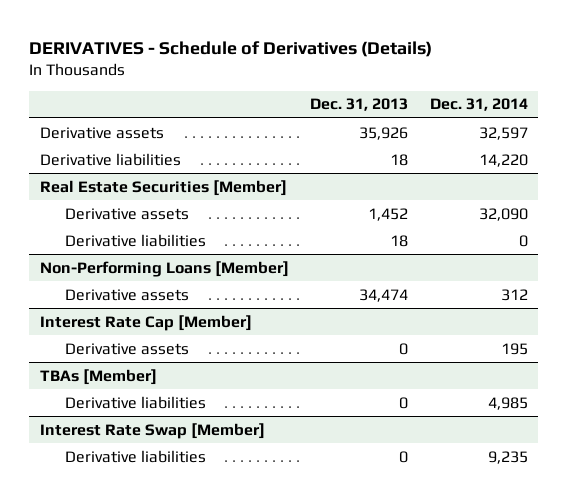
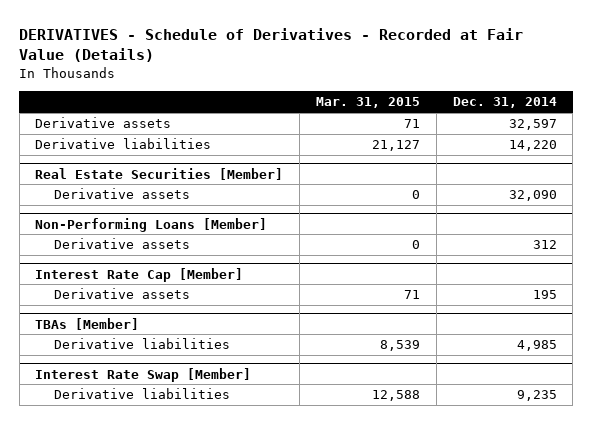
[29,40,433,57] DERIVATIVES - Schedule of Derivatives (Details) -> [19,27,524,62] DERIVATIVES - Schedule of Derivatives - Recorded at Fair Value (Details)
[310,98,409,112] Dec. 31, 2013 -> none
none -> [316,97,421,109] Mar. 31, 2015
[64,233,206,247] Derivative liabilities -> none

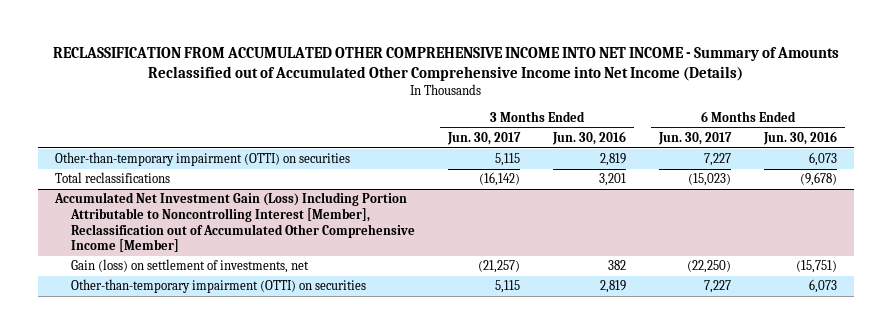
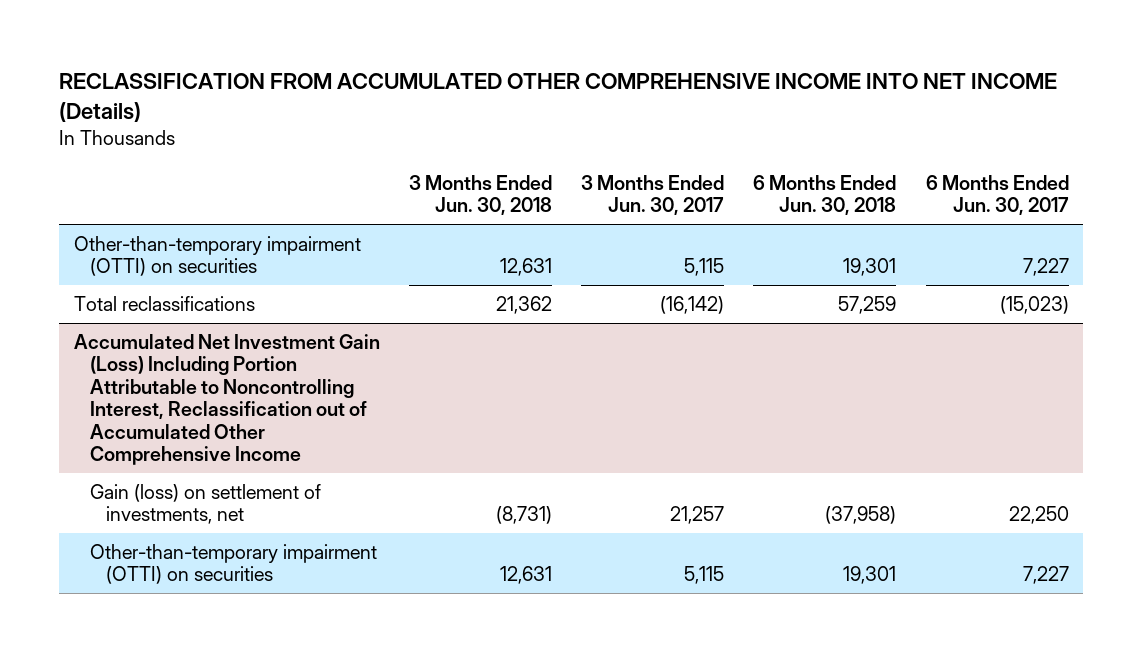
[52,46,839,81] RECLASSIFICATION FROM ACCUMULATED OTHER COMPREHENSIVE INCOME INTO NET INCOME - Summary of Amounts Reclassified out of Accumulated Other Comprehensive Income into Net Income (Details) -> [58,72,1057,122] RECLASSIFICATION FROM ACCUMULATED OTHER COMPREHENSIVE INCOME INTO NET INCOME (Details)
[552,131,627,146] Jun. 30, 2016 -> none
[763,131,838,146] Jun. 30, 2016 -> none
none -> [408,174,552,216] 3 Months Ended Jun. 30, 2018
none -> [753,174,897,216] 6 Months Ended Jun. 30, 2018
[53,192,416,253] Accumulated Net Investment Gain (Loss) Including Portion Attributable to Noncontrolling Interest [Member], Reclassification out of Accumulated Other Comprehensive Income [Member] -> [73,333,380,466] Accumulated Net Investment Gain (Loss) Including Portion Attributable to Noncontrolling Interest, Reclassification out of Accumulated Other Comprehensive Income
[478,260,521,274] (21,257) -> [670,506,725,525] 21,257
[687,260,732,274] (22,250) -> [1008,506,1069,525] 22,250

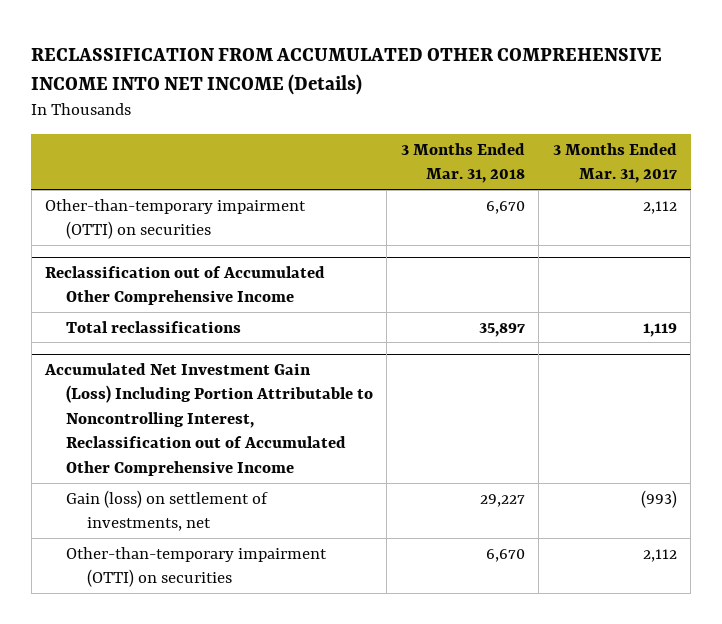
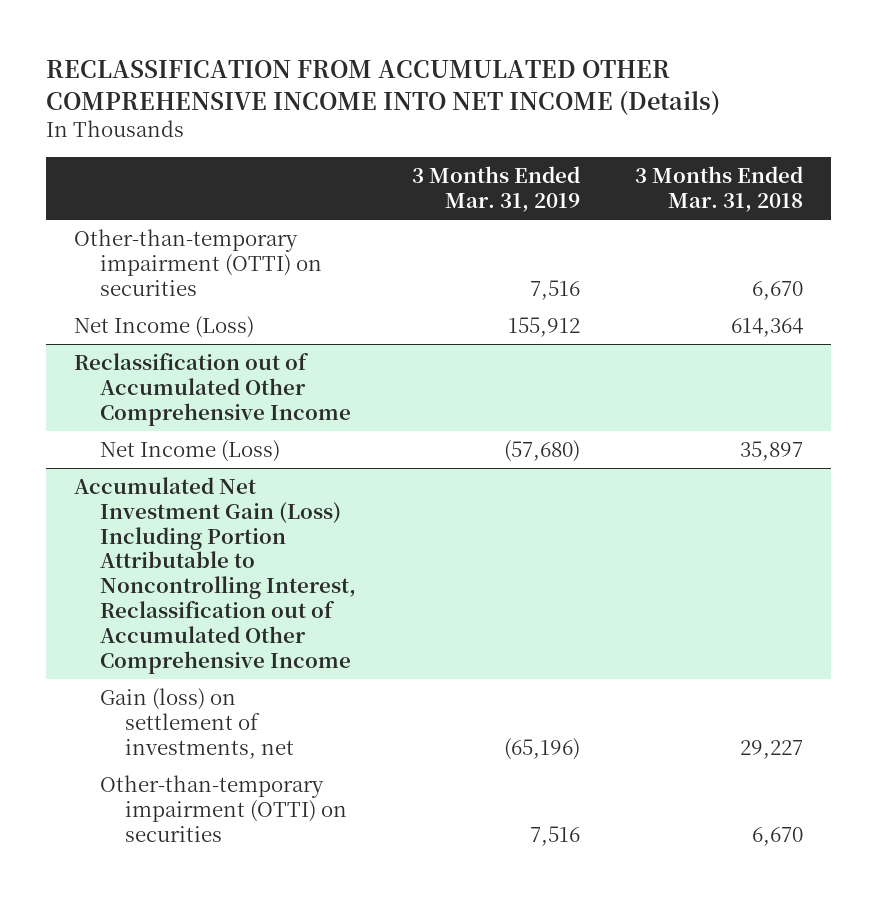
[552,142,677,184] 3 Months Ended Mar. 31, 2017 -> none
none -> [411,166,580,213] 3 Months Ended Mar. 31, 2019
none -> [74,316,255,339] Net Income (Loss)
[66,320,242,333] Total reclassifications -> [99,440,280,463] Net Income (Loss)

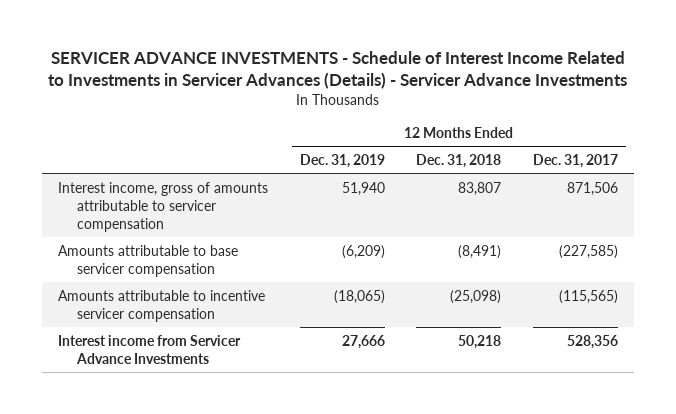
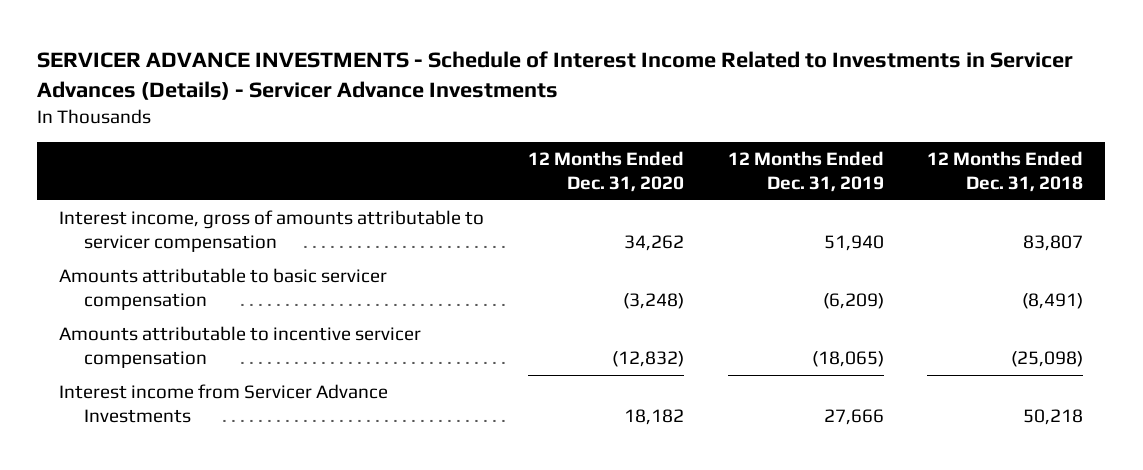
[533,153,619,168] Dec. 31, 2017 -> none
none -> [527,151,684,192] 12 Months Ended Dec. 31, 2020
[57,244,238,277] Amounts attributable to base servicer compensation -> [59,268,388,311] Amounts attributable to basic servicer compensation

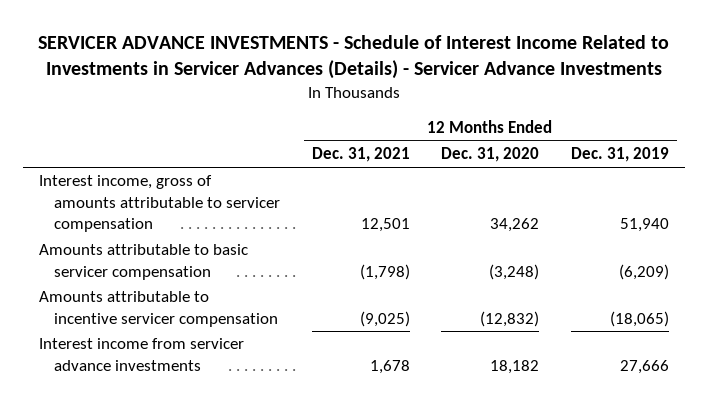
[927,151,1084,192] 12 Months Ended Dec. 31, 2018 -> none
none -> [311,147,410,163] Dec. 31, 2021
[59,384,389,424] Interest income from Servicer Advance Investments -> [38,338,244,371] Interest income from servicer advance investments

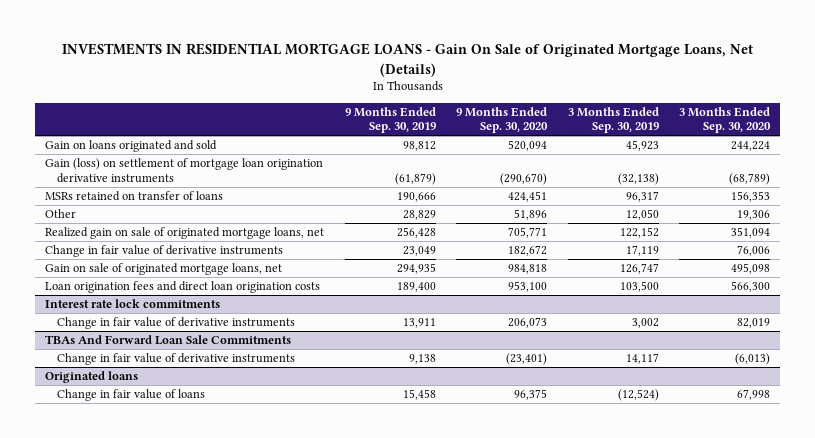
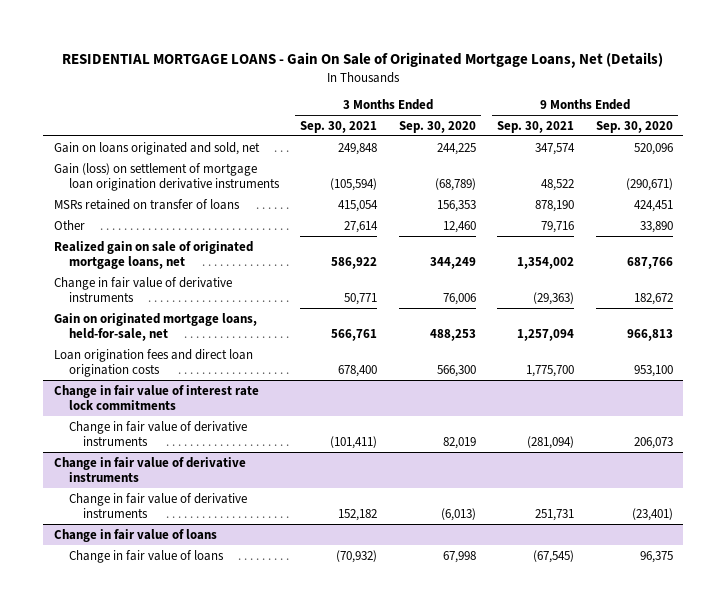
[61,43,753,77] INVESTMENTS IN RESIDENTIAL MORTGAGE LOANS - Gain On Sale of Originated Mortgage Loans, Net (Details) -> [62,51,664,68] RESIDENTIAL MORTGAGE LOANS - Gain On Sale of Originated Mortgage Loans, Net (Details)
[344,106,436,134] 9 Months Ended Sep. 30, 2019 -> none
[567,106,659,134] 3 Months Ended Sep. 30, 2019 -> none
none -> [300,121,378,134] Sep. 30, 2021
none -> [497,121,575,134] Sep. 30, 2021
[45,140,218,153] Gain on loans originated and sold -> [54,141,261,155] Gain on loans originated and sold, net
[508,140,548,152] 520,094 -> [633,142,673,155] 520,096
[731,141,771,152] 244,224 -> [436,142,476,155] 244,225
[500,172,548,185] (290,670) -> [625,178,673,192] (290,671)
[514,209,548,221] 51,896 -> [639,220,673,233] 33,890
[737,210,771,221] 19,306 -> [442,220,476,233] 12,460
[508,227,548,239] 705,771 -> [626,257,673,270] 687,766
[731,227,771,239] 351,094 -> [429,257,476,270] 344,249
[45,263,283,276] Gain on sale of originated mortgage loans, net -> [54,312,258,342] Gain on originated mortgage loans, held-for-sale, net
[508,264,548,275] 984,818 -> [626,329,673,342] 966,813
[731,263,771,275] 495,098 -> [429,329,476,342] 488,253
[45,299,221,309] Interest rate lock commitments -> [54,384,260,411] Change in fair value of interest rate lock commitments
[45,335,292,346] TBAs And Forward Loan Sale Commitments -> [54,456,247,483] Change in fair value of derivative instruments
[45,371,139,384] Originated loans -> [54,528,218,542] Change in fair value of loans

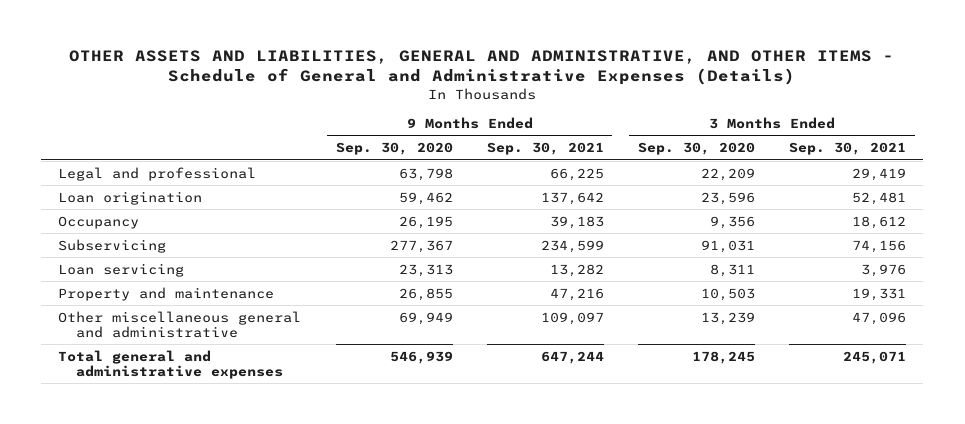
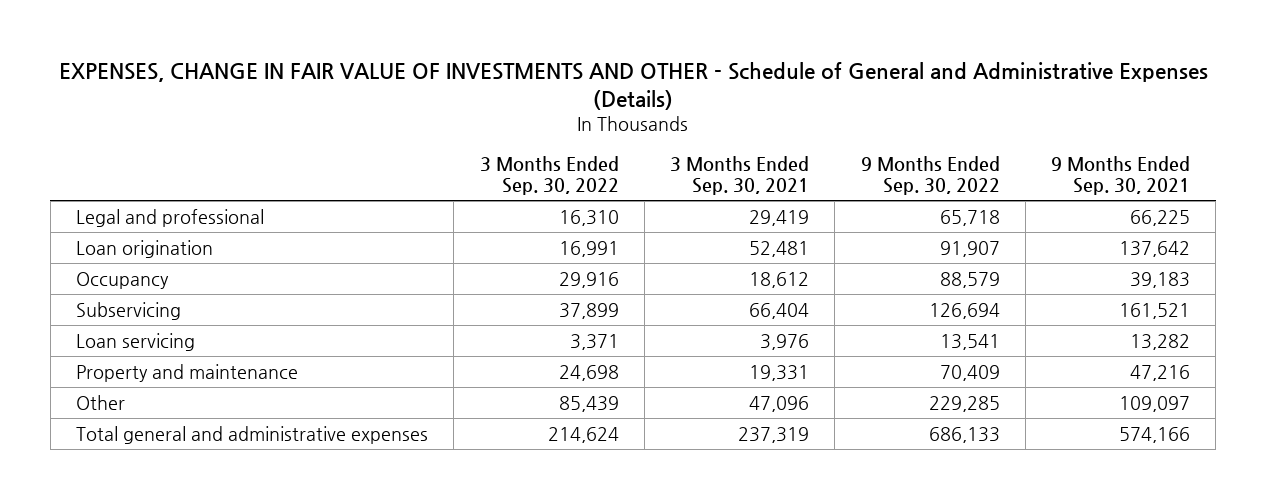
[69,50,895,86] OTHER ASSETS AND LIABILITIES, GENERAL AND ADMINISTRATIVE, AND OTHER ITEMS - Schedule of General and Administrative Expenses (Details) -> [59,62,1209,111] EXPENSES, CHANGE IN FAIR VALUE OF INVESTMENTS AND OTHER - Schedule of General and Administrative Expenses (Details)
[335,142,453,156] Sep. 30, 2020 -> none
[637,142,755,156] Sep. 30, 2020 -> none
none -> [479,155,619,195] 3 Months Ended Sep. 30, 2022
none -> [860,155,1000,195] 9 Months Ended Sep. 30, 2022
[540,239,604,253] 234,599 -> [1119,302,1191,319] 161,521
[852,239,907,253] 74,156 -> [749,302,810,319] 66,404
[58,310,302,338] Other miscellaneous general and administrative -> [75,394,125,410] Other
[540,350,604,364] 647,244 -> [1119,426,1191,443] 574,166
[843,350,907,364] 245,071 -> [738,426,810,443] 237,319

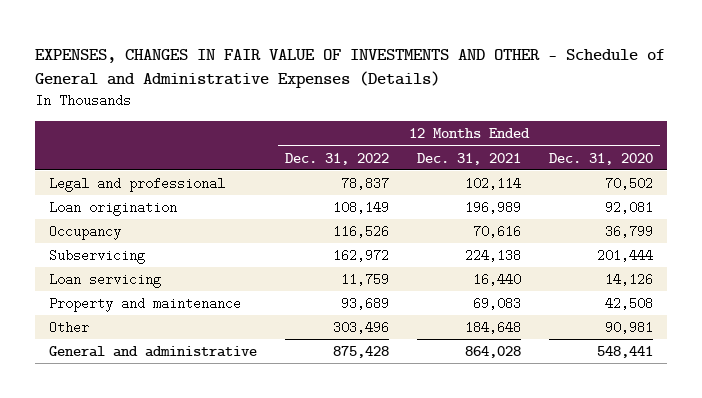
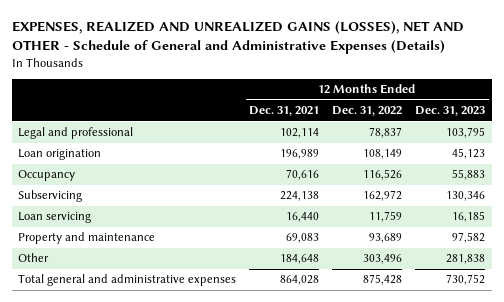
[34,48,665,89] EXPENSES, CHANGES IN FAIR VALUE OF INVESTMENTS AND OTHER - Schedule of General and Administrative Expenses (Details) -> [11,20,464,54] EXPENSES, REALIZED AND UNREALIZED GAINS (LOSSES), NET AND OTHER - Schedule of General and Administrative Expenses (Details)
[549,152,654,165] Dec. 31, 2020 -> none
none -> [415,106,486,117] Dec. 31, 2023
[49,345,258,357] General and administrative -> [18,274,237,287] Total general and administrative expenses

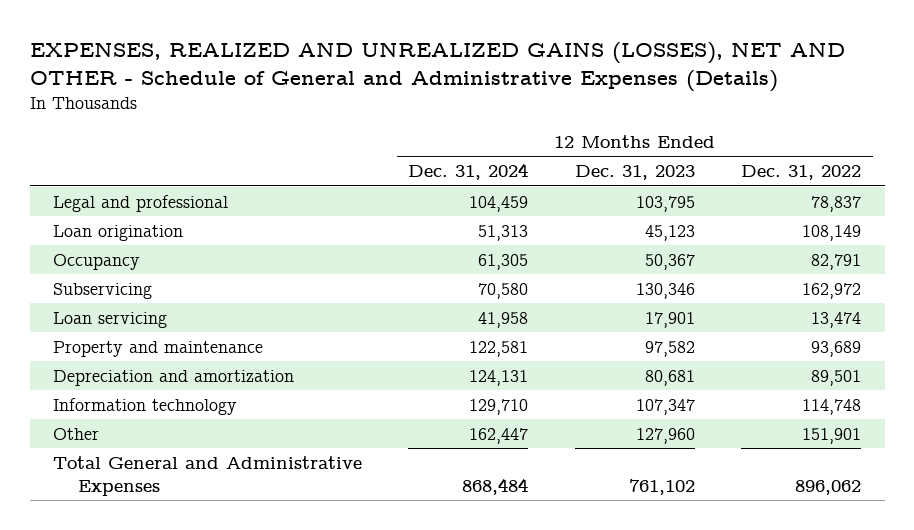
[249,106,320,117] Dec. 31, 2021 -> none
none -> [408,163,529,181] Dec. 31, 2024
[363,169,403,181] 116,526 -> [811,253,862,270] 82,791
[452,169,486,181] 55,883 -> [644,253,695,270] 50,367
[369,211,403,223] 11,759 -> [811,311,862,328] 13,474
[452,211,486,223] 16,185 -> [644,311,695,328] 17,901
none -> [52,369,294,386] Depreciation and amortization
none -> [52,397,237,415] Information technology
[363,254,403,265] 303,496 -> [802,427,862,444] 151,901
[446,254,486,265] 281,838 -> [635,427,695,444] 127,960
[18,274,237,287] Total general and administrative expenses -> [52,455,362,496] Total General and Administrative Expenses
[363,274,403,286] 875,428 -> [795,479,862,495] 896,062
[446,274,486,286] 730,752 -> [628,478,695,495] 761,102

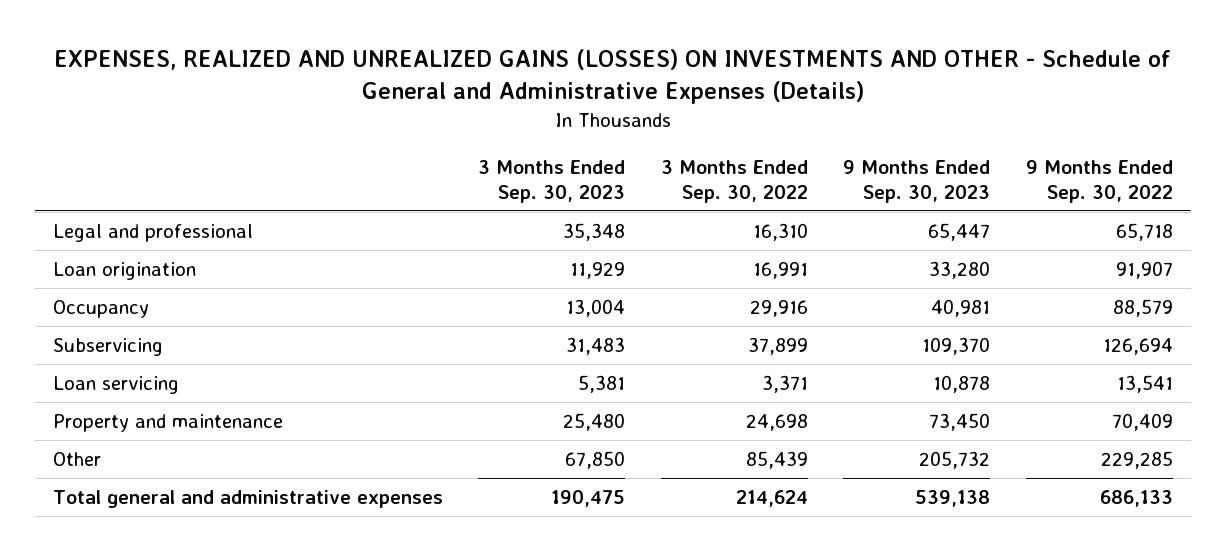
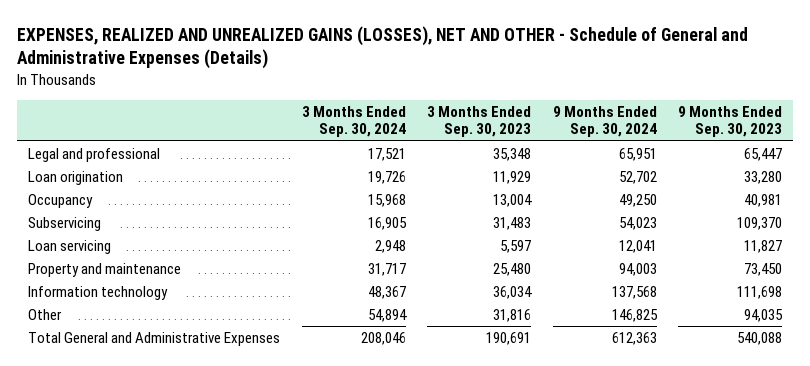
[53,49,1171,105] EXPENSES, REALIZED AND UNREALIZED GAINS (LOSSES) ON INVESTMENTS AND OTHER - Schedule of General and Administrative Expenses (Details) -> [17,25,749,70] EXPENSES, REALIZED AND UNREALIZED GAINS (LOSSES), NET AND OTHER - Schedule of General and Administrative Expenses (Details)
[660,159,808,203] 3 Months Ended Sep. 30, 2022 -> none
[1025,159,1173,203] 9 Months Ended Sep. 30, 2022 -> none
none -> [301,105,406,138] 3 Months Ended Sep. 30, 2024
none -> [552,105,657,138] 9 Months Ended Sep. 30, 2024
[578,375,626,394] 5,381 -> [500,239,532,253] 5,597
[933,375,991,394] 10,878 -> [743,239,782,253] 11,827
none -> [28,285,169,300] Information technology
[565,451,626,470] 67,850 -> [493,308,532,322] 31,816
[919,451,991,470] 205,732 -> [743,308,783,322] 94,035
[53,490,444,509] Total general and administrative expenses -> [28,331,281,346] Total General and Administrative Expenses
[551,490,626,508] 190,475 -> [486,331,532,345] 190,691
[915,490,991,508] 539,138 -> [736,331,782,345] 540,088

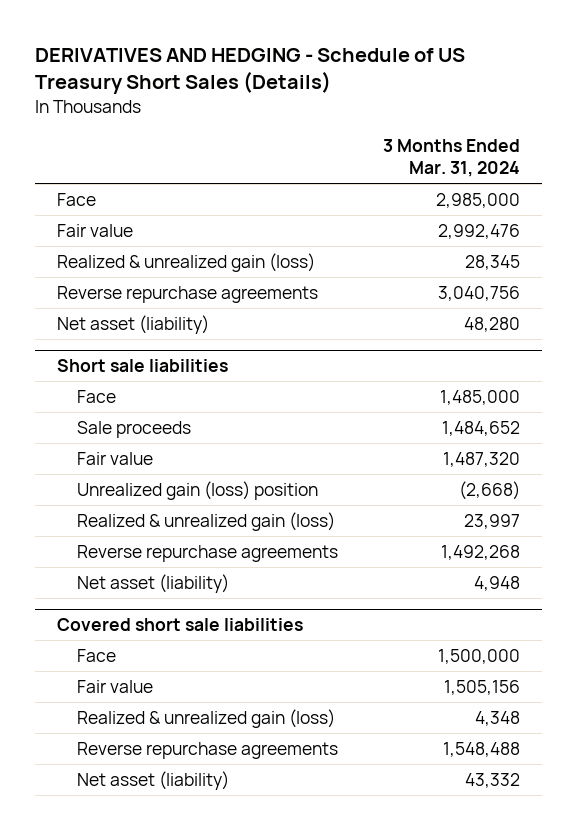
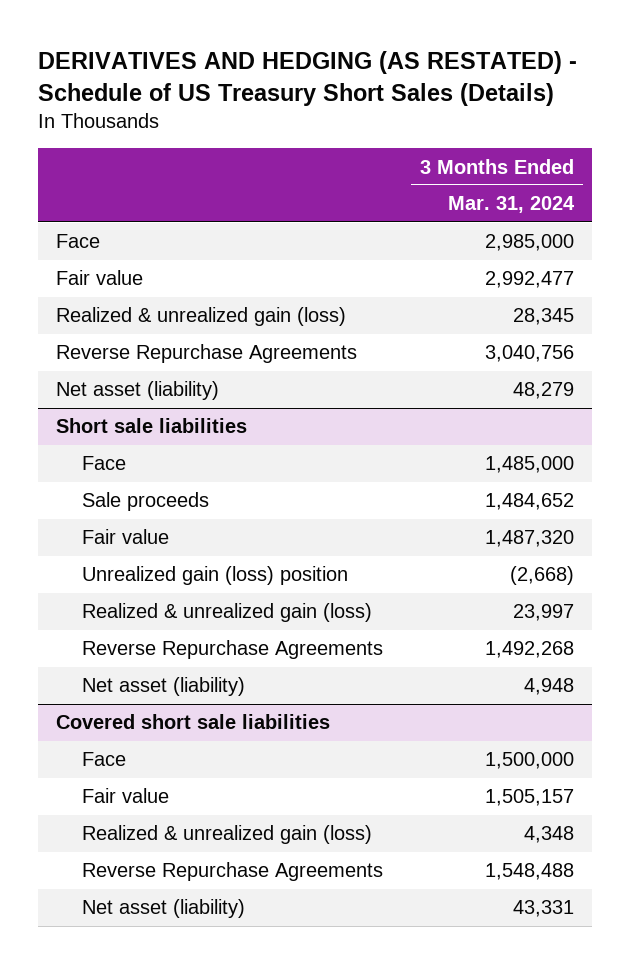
[34,47,465,95] DERIVATIVES AND HEDGING - Schedule of US Treasury Short Sales (Details) -> [37,51,577,106] DERIVATIVES AND HEDGING (AS RESTATED) - Schedule of US Treasury Short Sales (Details)
[437,223,520,239] 2,992,476 -> [484,271,574,289] 2,992,477
[56,285,318,303] Reverse repurchase agreements -> [56,344,358,364] Reverse Repurchase Agreements
[463,316,520,332] 48,280 -> [512,382,574,400] 48,279
[77,544,339,562] Reverse repurchase agreements -> [82,640,384,660] Reverse Repurchase Agreements
[443,679,520,695] 1,505,156 -> [484,789,574,807] 1,505,157
[77,741,339,759] Reverse repurchase agreements -> [82,862,384,882] Reverse Repurchase Agreements
[464,772,520,788] 43,332 -> [512,900,574,918] 43,331

